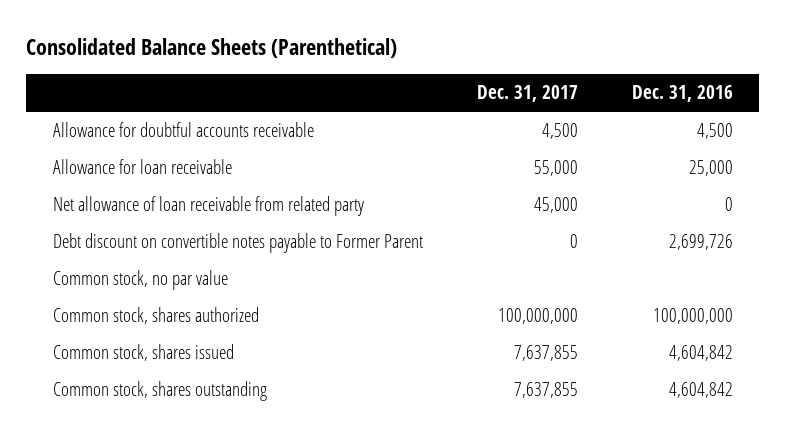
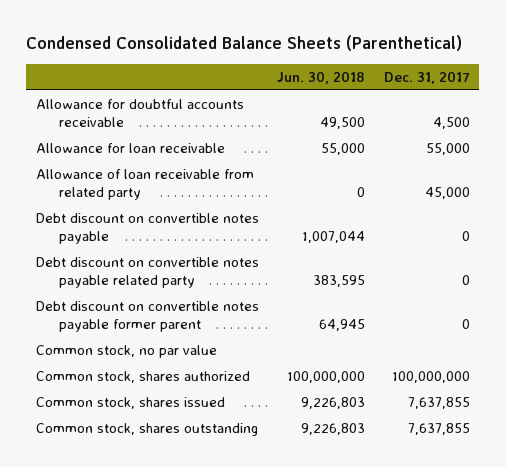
[25,38,397,59] Consolidated Balance Sheets (Parenthetical) -> [26,35,463,52] Condensed Consolidated Balance Sheets (Parenthetical)
[631,85,733,103] Dec. 31, 2016 -> none
none -> [277,70,366,84] Jun. 30, 2018
[52,196,364,217] Net allowance of loan receivable from related party -> [35,168,254,200] Allowance of loan receivable from related party
[52,233,423,254] Debt discount on convertible notes payable to Former Parent -> [35,212,259,244] Debt discount on convertible notes payable
none -> [35,256,259,288] Debt discount on convertible notes payable related party
none -> [35,300,259,332] Debt discount on convertible notes payable former parent

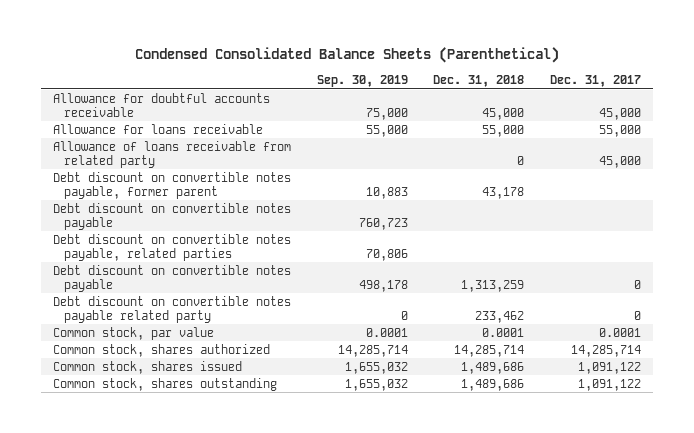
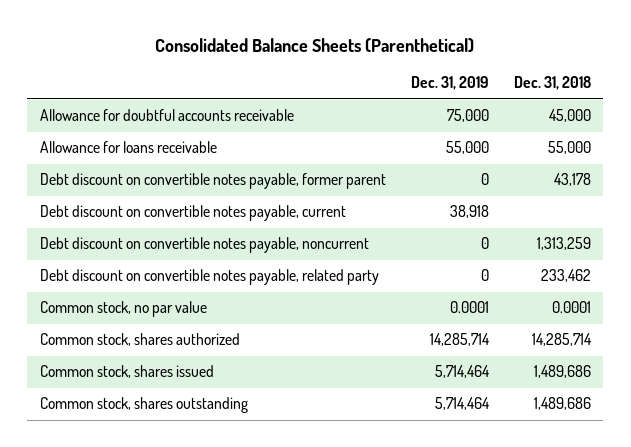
[134,47,559,64] Condensed Consolidated Balance Sheets (Parenthetical) -> [155,37,475,53] Consolidated Balance Sheets (Parenthetical)
[316,74,408,87] Sep. 30, 2019 -> none
[549,74,641,87] Dec. 31, 2017 -> none
none -> [410,76,489,91] Dec. 31, 2019
[53,140,292,168] Allowance of loans receivable from related party -> none
[53,233,292,261] Debt discount on convertible notes payable, related parties -> none
[53,202,292,230] Debt discount on convertible notes payable -> [39,205,346,222] Debt discount on convertible notes payable, current
[53,264,292,292] Debt discount on convertible notes payable -> [39,237,369,254] Debt discount on convertible notes payable, noncurrent
[53,295,292,323] Debt discount on convertible notes payable related party -> [39,269,379,286] Debt discount on convertible notes payable, related party
[53,326,215,340] Common stock, par value -> [39,301,207,318] Common stock, no par value

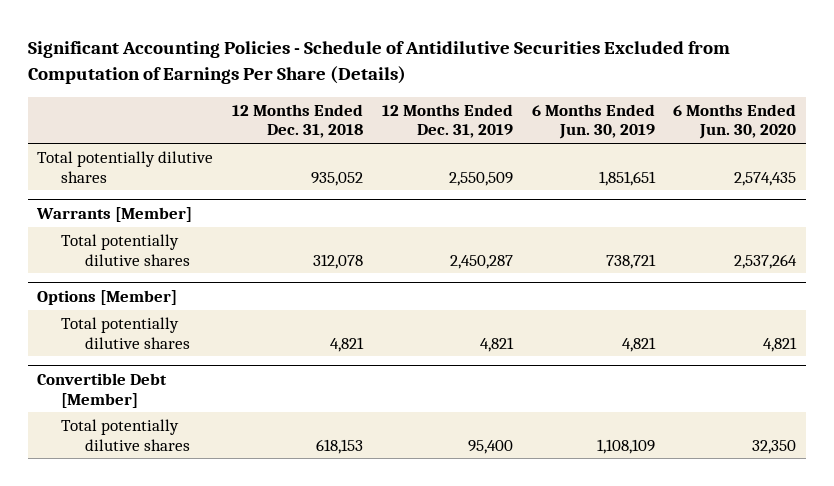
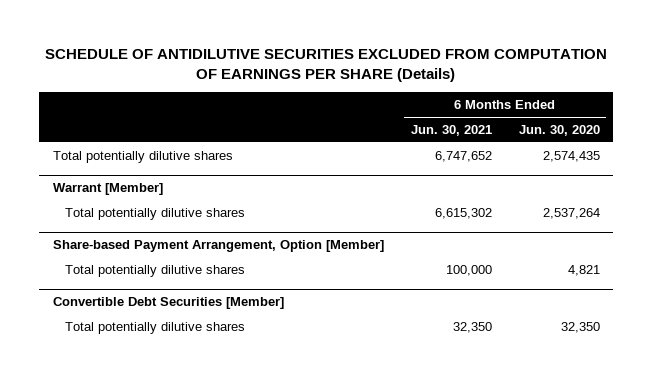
[27,40,730,84] Significant Accounting Policies - Schedule of Antidilutive Securities Excluded from Computation of Earnings Per Share (Details) -> [45,49,608,83] SCHEDULE OF ANTIDILUTIVE SECURITIES EXCLUDED FROM COMPUTATION OF EARNINGS PER SHARE (Details)
[232,103,364,139] 12 Months Ended Dec. 31, 2018 -> none
[381,103,513,139] 12 Months Ended Dec. 31, 2019 -> none
[531,103,655,140] 6 Months Ended Jun. 30, 2019 -> none
none -> [410,124,492,136] Jun. 30, 2021
[36,206,193,222] Warrants [Member] -> [52,183,163,196] Warrant [Member]
[37,289,178,305] Options [Member] -> [52,240,384,253] Share-based Payment Arrangement, Option [Member]
[37,372,168,408] Convertible Debt [Member] -> [52,297,284,310] Convertible Debt Securities [Member]

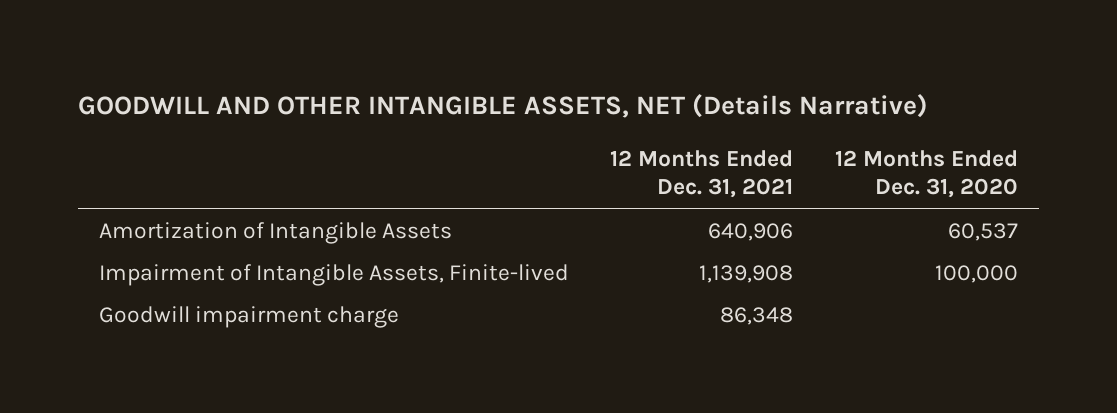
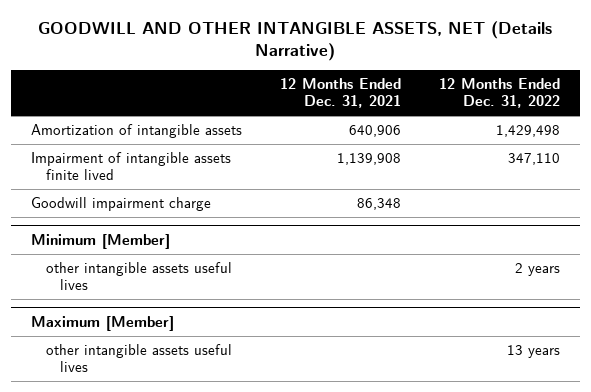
[835,149,1019,199] 12 Months Ended Dec. 31, 2020 -> none
none -> [439,77,561,109] 12 Months Ended Dec. 31, 2022
[98,221,452,244] Amortization of Intangible Assets -> [30,123,242,138] Amortization of intangible assets
[98,263,569,286] Impairment of Intangible Assets, Finite-lived -> [30,151,231,181] Impairment of intangible assets finite lived
none -> [30,233,170,249] Minimum [Member]
none -> [45,261,232,291] other intangible assets useful lives
none -> [30,315,174,331] Maximum [Member]
none -> [45,343,232,373] other intangible assets useful lives

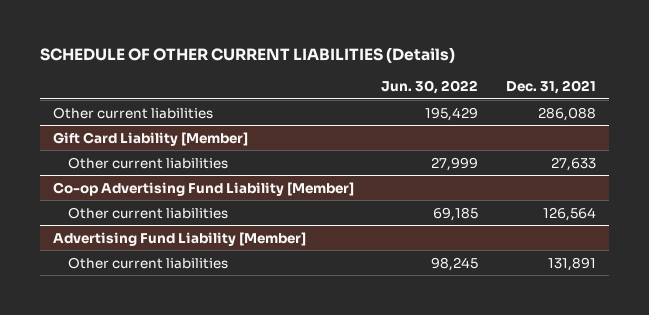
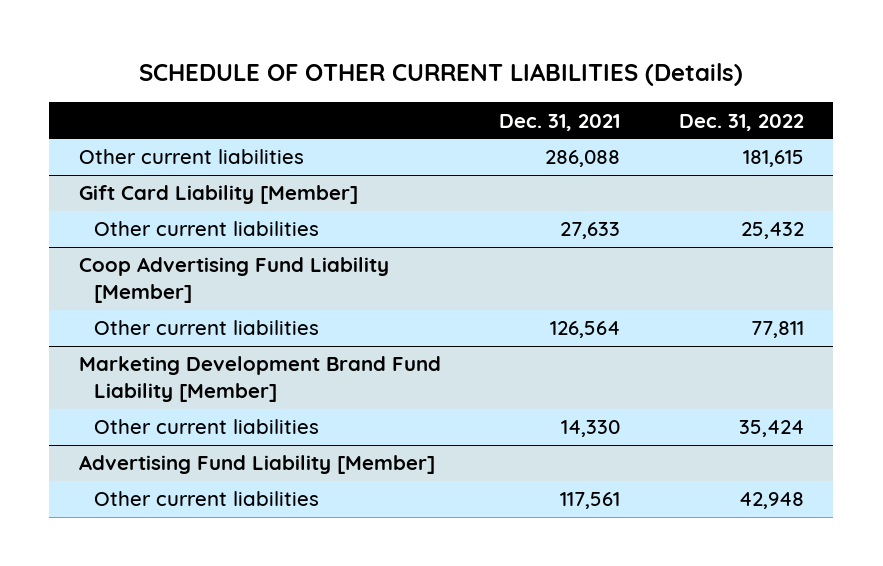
[381,80,479,95] Jun. 30, 2022 -> none
none -> [679,113,805,131] Dec. 31, 2022
[53,181,355,196] Co-op Advertising Fund Liability [Member] -> [78,257,389,304] Coop Advertising Fund Liability [Member]
none -> [78,356,441,403] Marketing Development Brand Fund Liability [Member]
none -> [94,419,320,435] Other current liabilities
[547,256,596,271] 131,891 -> [560,492,621,510] 117,561

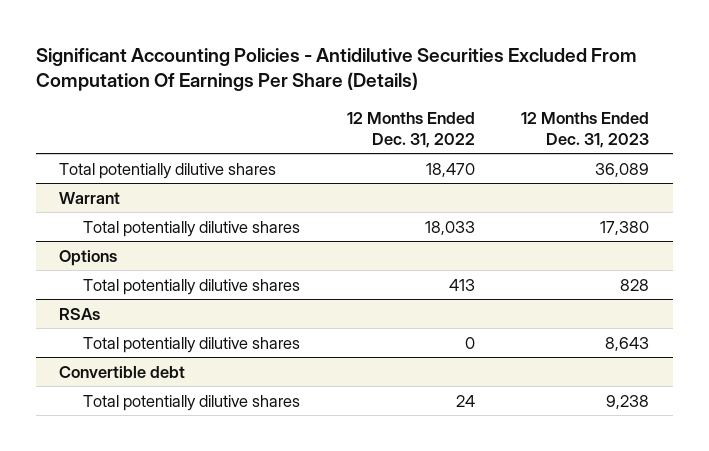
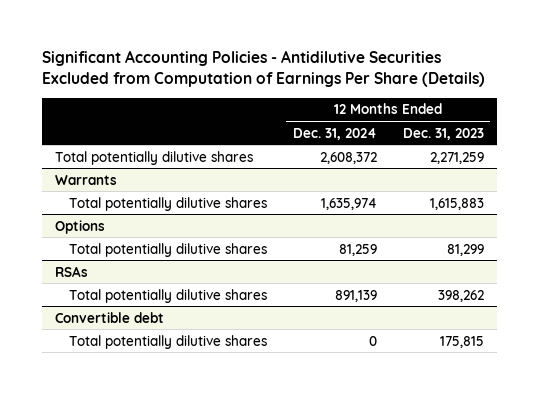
[36,47,638,91] Significant Accounting Policies - Antidilutive Securities Excluded From Computation Of Earnings Per Share (Details) -> [42,50,486,88] Significant Accounting Policies - Antidilutive Securities Excluded from Computation of Earnings Per Share (Details)
[346,111,475,148] 12 Months Ended Dec. 31, 2022 -> none
none -> [292,127,377,140] Dec. 31, 2024
[595,162,650,177] 36,089 -> [429,151,484,164] 2,271,259
[59,191,121,204] Warrant -> [55,174,118,185] Warrants
[600,220,650,235] 17,380 -> [429,197,484,210] 1,615,883
[620,278,650,291] 828 -> [446,243,484,256] 81,299
[605,336,650,351] 8,643 -> [437,289,484,302] 398,262
[606,394,650,409] 9,238 -> [439,335,484,348] 175,815

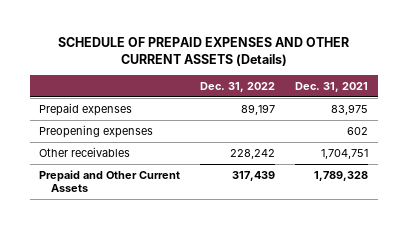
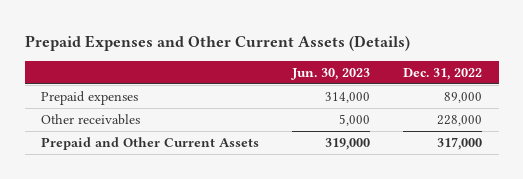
[57,36,349,66] SCHEDULE OF PREPAID EXPENSES AND OTHER CURRENT ASSETS (Details) -> [24,34,410,51] Prepaid Expenses and Other Current Assets (Details)
[295,81,369,92] Dec. 31, 2021 -> none
none -> [291,67,371,80] Jun. 30, 2023
[39,124,154,138] Preopening expenses -> none
[241,103,276,115] 89,197 -> [444,92,483,104] 89,000
[230,148,276,159] 228,242 -> [437,115,483,127] 228,000
[232,170,276,181] 317,439 -> [437,137,483,151] 317,000

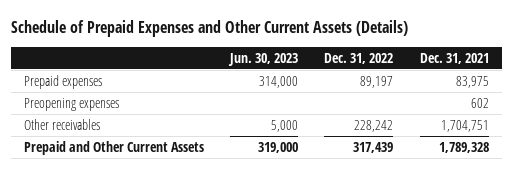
[24,34,410,51] Prepaid Expenses and Other Current Assets (Details) -> [11,19,409,37] Schedule of Prepaid Expenses and Other Current Assets (Details)
none -> [419,52,489,64] Dec. 31, 2021
[444,92,483,104] 89,000 -> [360,75,394,88] 89,197
none -> [24,97,120,111] Preopening expenses
[437,115,483,127] 228,000 -> [354,119,394,132] 228,242
[437,137,483,151] 317,000 -> [353,141,394,153] 317,439

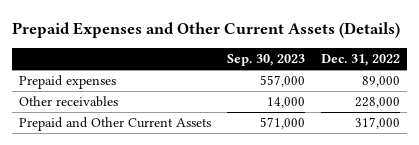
[11,19,409,37] Schedule of Prepaid Expenses and Other Current Assets (Details) -> [11,21,400,38] Prepaid Expenses and Other Current Assets (Details)
[228,52,299,66] Jun. 30, 2023 -> none
[419,52,489,64] Dec. 31, 2021 -> none
none -> [226,54,305,67] Sep. 30, 2023
[24,97,120,111] Preopening expenses -> none
[360,75,394,88] 89,197 -> [361,76,400,88] 89,000
[354,119,394,132] 228,242 -> [354,97,400,109] 228,000
[353,141,394,153] 317,439 -> [354,117,400,130] 317,000

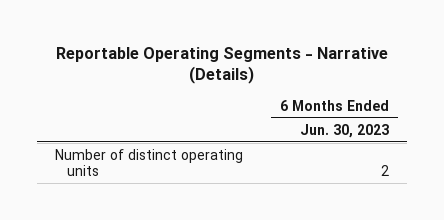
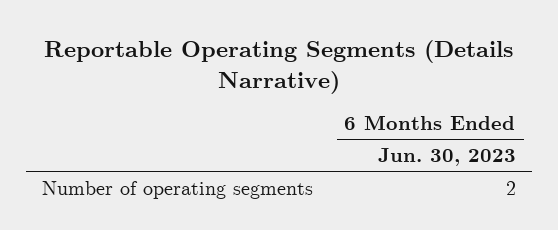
[56,46,389,85] Reportable Operating Segments - Narrative (Details) -> [43,39,513,94] Reportable Operating Segments (Details Narrative)
[55,148,244,177] Number of distinct operating units -> [41,180,313,199] Number of operating segments

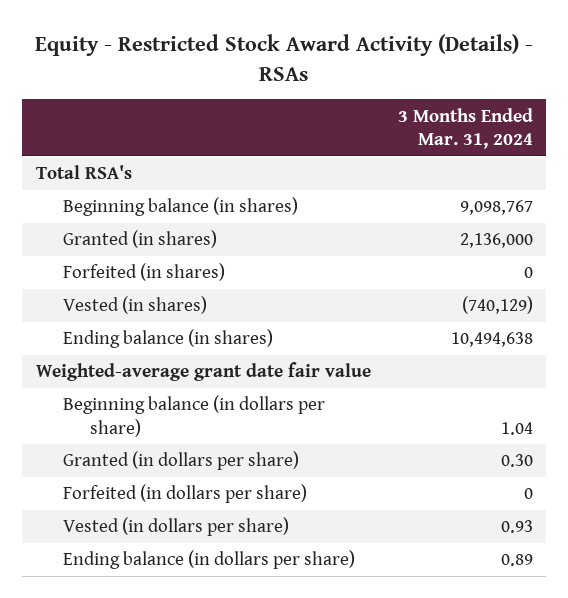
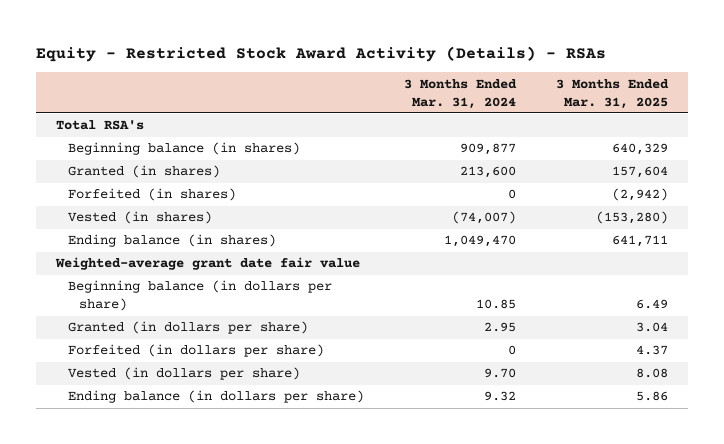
none -> [555,78,669,109] 3 Months Ended Mar. 31, 2025
[459,200,533,216] 9,098,767 -> [459,143,516,156] 909,877
[459,233,533,249] 2,136,000 -> [459,166,516,179] 213,600
[461,296,533,315] (740,129) -> [451,211,516,225] (74,007)
[450,332,533,348] 10,494,638 -> [443,235,516,248] 1,049,470
[500,421,533,435] 1.04 -> [475,299,516,310] 10.85
[500,454,533,468] 0.30 -> [483,322,516,333] 2.95
[500,520,533,534] 0.93 -> [483,368,516,379] 9.70
[500,554,533,567] 0.89 -> [483,391,516,402] 9.32

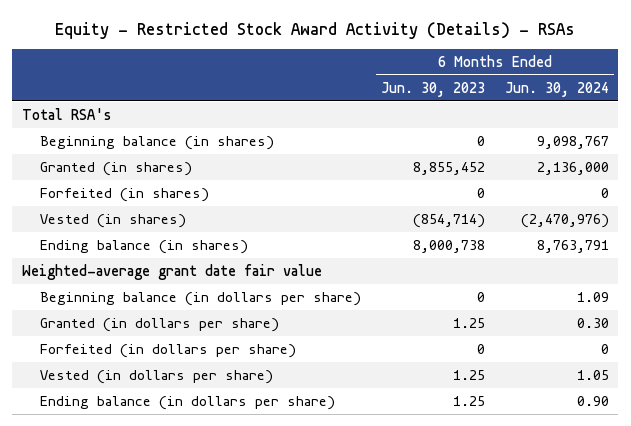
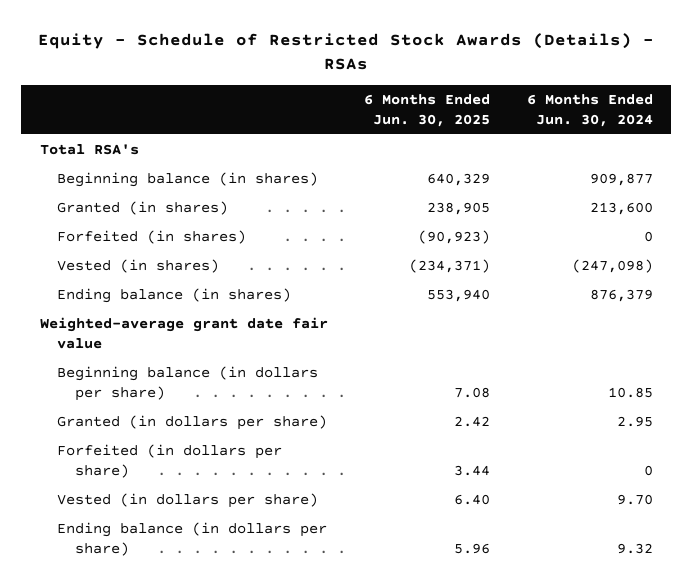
[55,21,576,39] Equity - Restricted Stock Award Activity (Details) - RSAs -> [38,33,655,71] Equity - Schedule of Restricted Stock Awards (Details) - RSAs
[380,81,485,97] Jun. 30, 2023 -> none
none -> [364,93,491,127] 6 Months Ended Jun. 30, 2025
[536,135,609,149] 9,098,767 -> [590,173,654,187] 909,877
[536,161,609,175] 2,136,000 -> [590,202,654,216] 213,600
[520,213,609,228] (2,470,976) -> [572,259,654,274] (247,098)
[536,239,609,253] 8,763,791 -> [590,289,654,303] 876,379
[576,291,609,302] 1.09 -> [608,386,654,398] 10.85
[576,317,609,328] 0.30 -> [617,416,654,428] 2.95
[576,369,609,380] 1.05 -> [617,494,654,506] 9.70
[576,395,609,406] 0.90 -> [617,542,654,554] 9.32

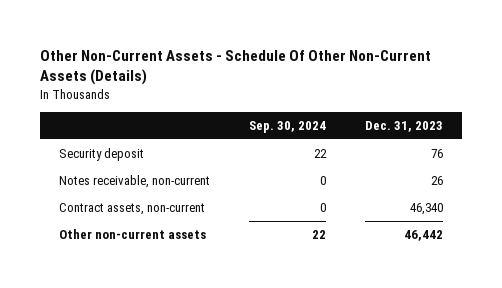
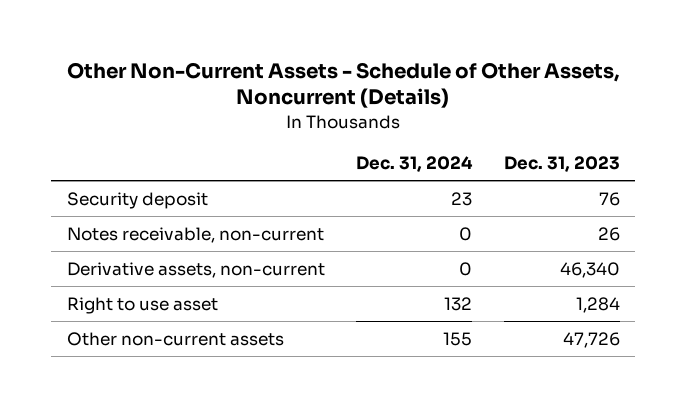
[40,49,432,86] Other Non-Current Assets - Schedule Of Other Non-Current Assets (Details) -> [67,61,620,109] Other Non-Current Assets - Schedule of Other Assets, Noncurrent (Details)
[249,121,327,134] Sep. 30, 2024 -> none
none -> [356,155,474,172] Dec. 31, 2024
[59,203,206,216] Contract assets, non-current -> [66,262,325,279] Derivative assets, non-current
none -> [66,297,218,315] Right to use asset
[403,230,443,242] 46,442 -> [562,332,620,349] 47,726

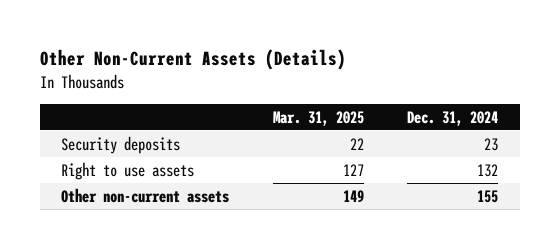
[67,61,620,109] Other Non-Current Assets - Schedule of Other Assets, Noncurrent (Details) -> [39,49,346,71] Other Non-Current Assets (Details)
[503,155,620,172] Dec. 31, 2023 -> none
none -> [272,110,364,126] Mar. 31, 2025
[66,227,324,244] Notes receivable, non-current -> none
[66,262,325,279] Derivative assets, non-current -> none
[66,192,208,210] Security deposit -> [61,135,181,154] Security deposits
[66,297,218,315] Right to use asset -> [61,161,195,180] Right to use assets

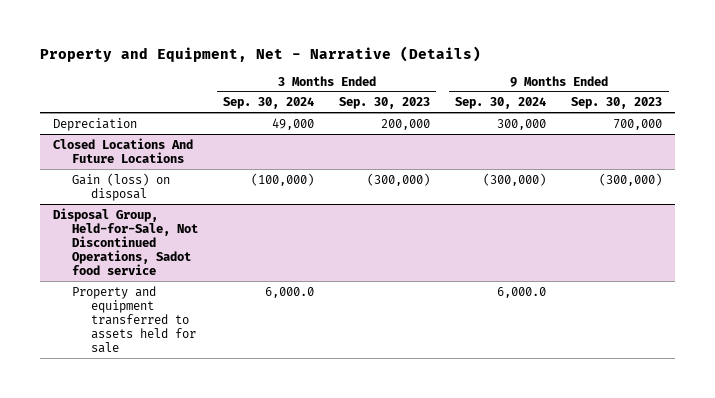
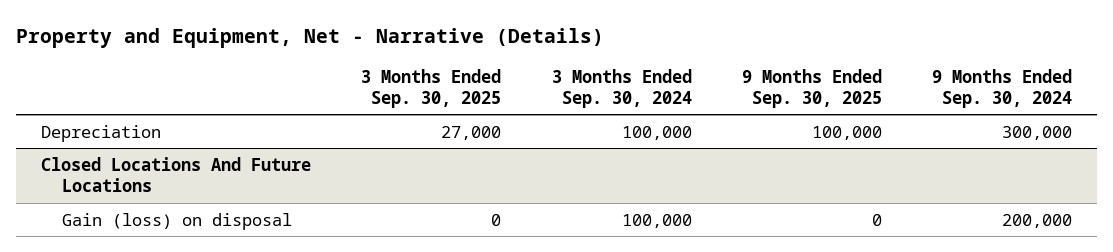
[339,97,431,110] Sep. 30, 2023 -> none
[571,97,663,110] Sep. 30, 2023 -> none
none -> [361,68,502,108] 3 Months Ended Sep. 30, 2025
none -> [741,68,882,108] 9 Months Ended Sep. 30, 2025
[271,117,314,130] 49,000 -> [621,125,692,140] 100,000
[52,207,198,276] Disposal Group, Held-for-Sale, Not Discontinued Operations, Sadot food service -> none
[71,285,196,354] Property and equipment transferred to assets held for sale -> none
[250,172,314,186] (100,000) -> [621,213,692,228] 100,000
[483,172,547,186] (300,000) -> [1001,213,1072,228] 200,000

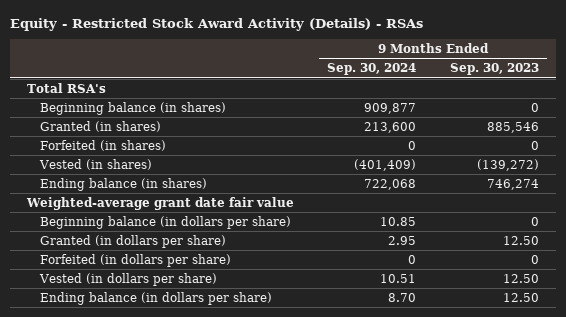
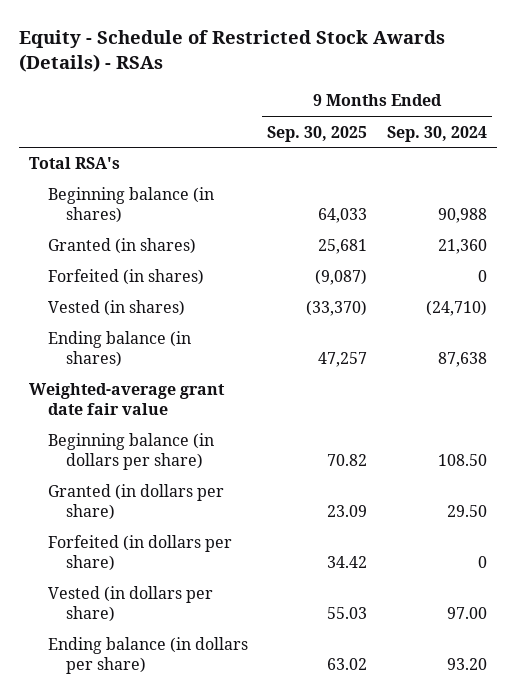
[10,17,424,31] Equity - Restricted Stock Award Activity (Details) - RSAs -> [19,30,446,73] Equity - Schedule of Restricted Stock Awards (Details) - RSAs
[449,63,539,76] Sep. 30, 2023 -> none
none -> [267,125,368,142] Sep. 30, 2025
[364,102,417,114] 909,877 -> [438,208,488,224] 90,988
[364,121,417,133] 213,600 -> [438,239,488,255] 21,360
[354,158,417,171] (401,409) -> [426,300,488,317] (24,710)
[364,178,417,190] 722,068 -> [438,352,488,368] 87,638
[380,216,417,226] 10.85 -> [438,454,488,467] 108.50
[388,235,417,245] 2.95 -> [447,505,488,518] 29.50
[380,273,417,283] 10.51 -> [447,607,488,620] 97.00
[388,292,417,302] 8.70 -> [447,658,488,671] 93.20

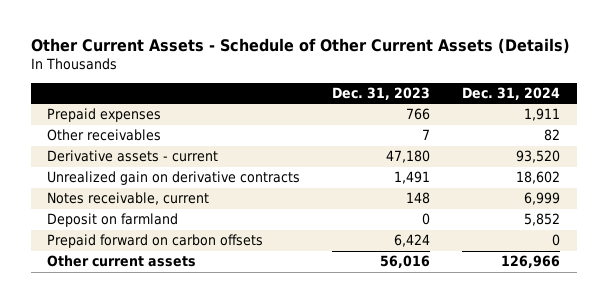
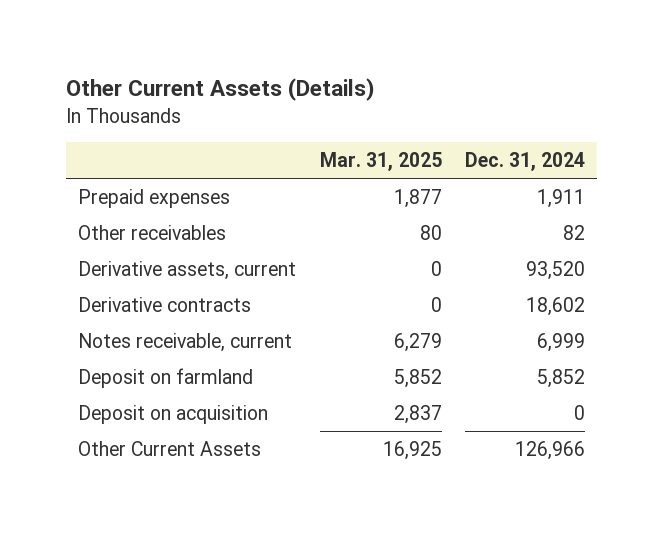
[30,38,570,55] Other Current Assets - Schedule of Other Current Assets (Details) -> [65,78,375,102] Other Current Assets (Details)
[332,86,431,100] Dec. 31, 2023 -> none
none -> [319,152,442,172] Mar. 31, 2025
[46,150,218,163] Derivative assets - current -> [77,260,296,280] Derivative assets, current
[46,171,300,186] Unrealized gain on derivative contracts -> [77,296,251,312] Derivative contracts
[46,234,263,249] Prepaid forward on carbon offsets -> none
none -> [77,404,268,424] Deposit on acquisition
[46,255,196,268] Other current assets -> [77,440,261,456] Other Current Assets

